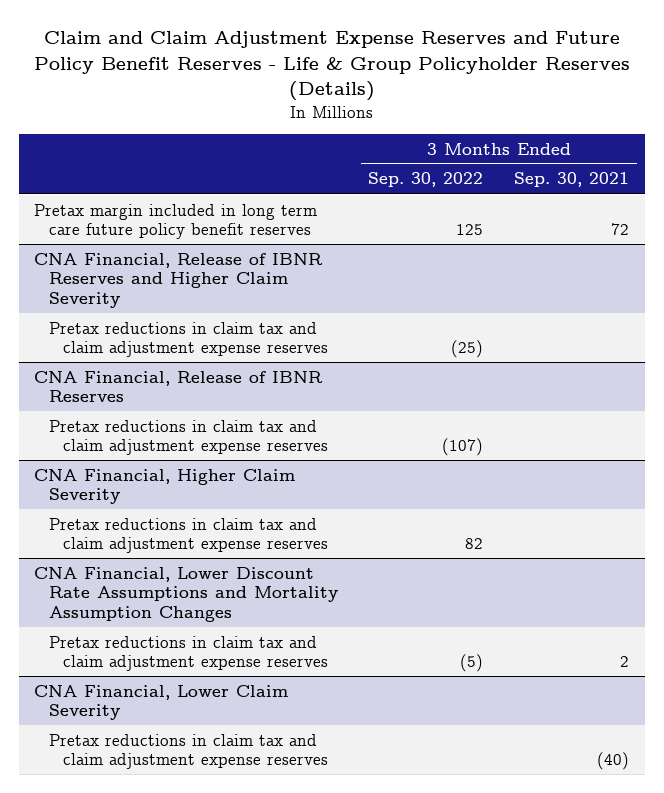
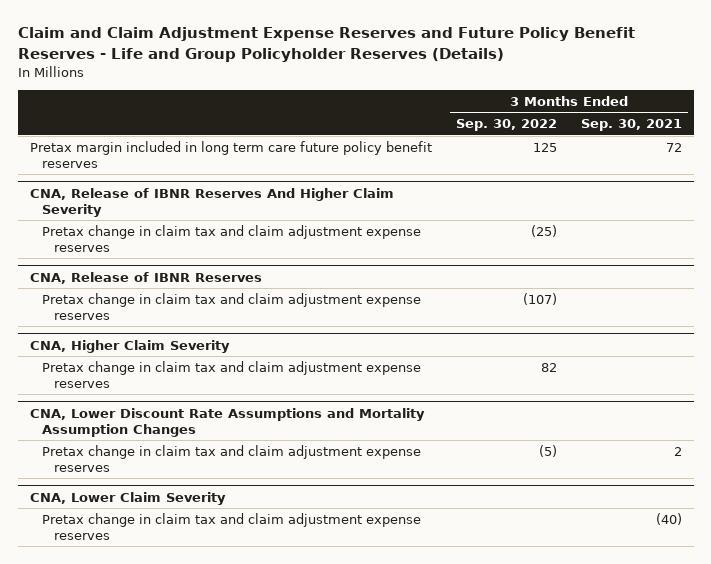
[33,31,630,102] Claim and Claim Adjustment Expense Reserves and Future Policy Benefit Reserves - Life & Group Policyholder Reserves (Details) -> [17,27,635,62] Claim and Claim Adjustment Expense Reserves and Future Policy Benefit Reserves - Life and Group Policyholder Reserves (Details)
[34,252,324,308] CNA Financial, Release of IBNR Reserves and Higher Claim Severity -> [29,187,394,217] CNA, Release of IBNR Reserves And Higher Claim Severity
[48,321,328,358] Pretax reductions in claim tax and claim adjustment expense reserves -> [41,224,421,252] Pretax change in claim tax and claim adjustment expense reserves
[34,370,324,403] CNA Financial, Release of IBNR Reserves -> [29,271,262,284] CNA, Release of IBNR Reserves
[48,419,328,456] Pretax reductions in claim tax and claim adjustment expense reserves -> [41,292,421,320] Pretax change in claim tax and claim adjustment expense reserves
[34,468,296,505] CNA Financial, Higher Claim Severity -> [29,339,230,353] CNA, Higher Claim Severity
[48,517,328,554] Pretax reductions in claim tax and claim adjustment expense reserves -> [41,360,421,388] Pretax change in claim tax and claim adjustment expense reserves
[34,566,338,622] CNA Financial, Lower Discount Rate Assumptions and Mortality Assumption Changes -> [29,407,425,437] CNA, Lower Discount Rate Assumptions and Mortality Assumption Changes
[48,635,328,672] Pretax reductions in claim tax and claim adjustment expense reserves -> [41,444,421,472] Pretax change in claim tax and claim adjustment expense reserves
[34,684,289,721] CNA Financial, Lower Claim Severity -> [29,491,226,505] CNA, Lower Claim Severity
[48,733,328,770] Pretax reductions in claim tax and claim adjustment expense reserves -> [41,512,421,540] Pretax change in claim tax and claim adjustment expense reserves

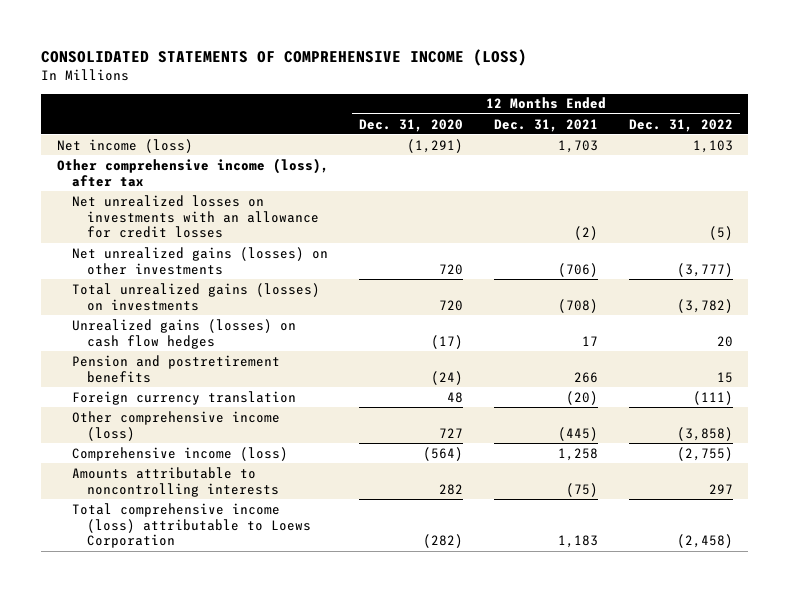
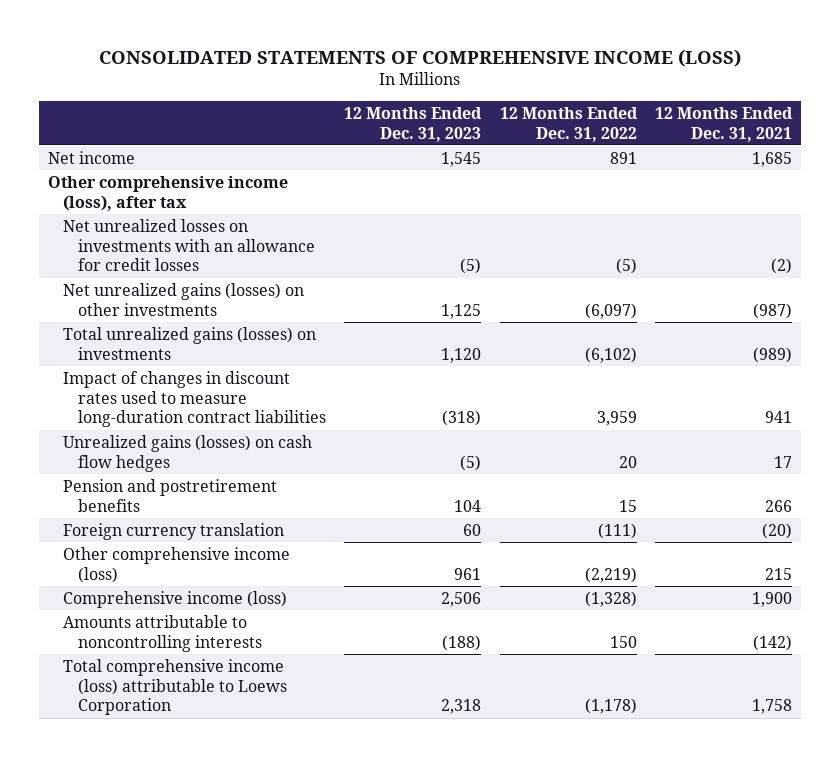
[359,118,464,132] Dec. 31, 2020 -> none
none -> [344,106,483,142] 12 Months Ended Dec. 31, 2023
[56,138,193,153] Net income (loss) -> [48,150,136,164] Net income
[557,139,598,153] 1,703 -> [752,151,793,167] 1,685
[692,139,733,153] 1,103 -> [609,151,637,164] 891
[557,262,598,277] (706) -> [753,302,793,319] (987)
[676,262,733,277] (3,777) -> [584,302,637,319] (6,097)
[557,298,598,313] (708) -> [753,346,793,363] (989)
[676,298,733,313] (3,782) -> [584,346,637,363] (6,102)
none -> [62,370,326,428] Impact of changes in discount rates used to measure long-duration contract liabilities
[557,426,598,441] (445) -> [765,567,793,580] 215
[676,426,733,441] (3,858) -> [584,566,637,583] (2,219)
[557,447,598,461] 1,258 -> [752,591,793,607] 1,900
[676,446,733,461] (2,755) -> [584,590,637,607] (1,328)
[565,482,598,497] (75) -> [753,634,793,651] (142)
[708,483,733,494] 297 -> [609,635,637,648] 150
[557,535,598,549] 1,183 -> [752,699,793,715] 1,758
[676,534,733,549] (2,458) -> [584,698,637,715] (1,178)

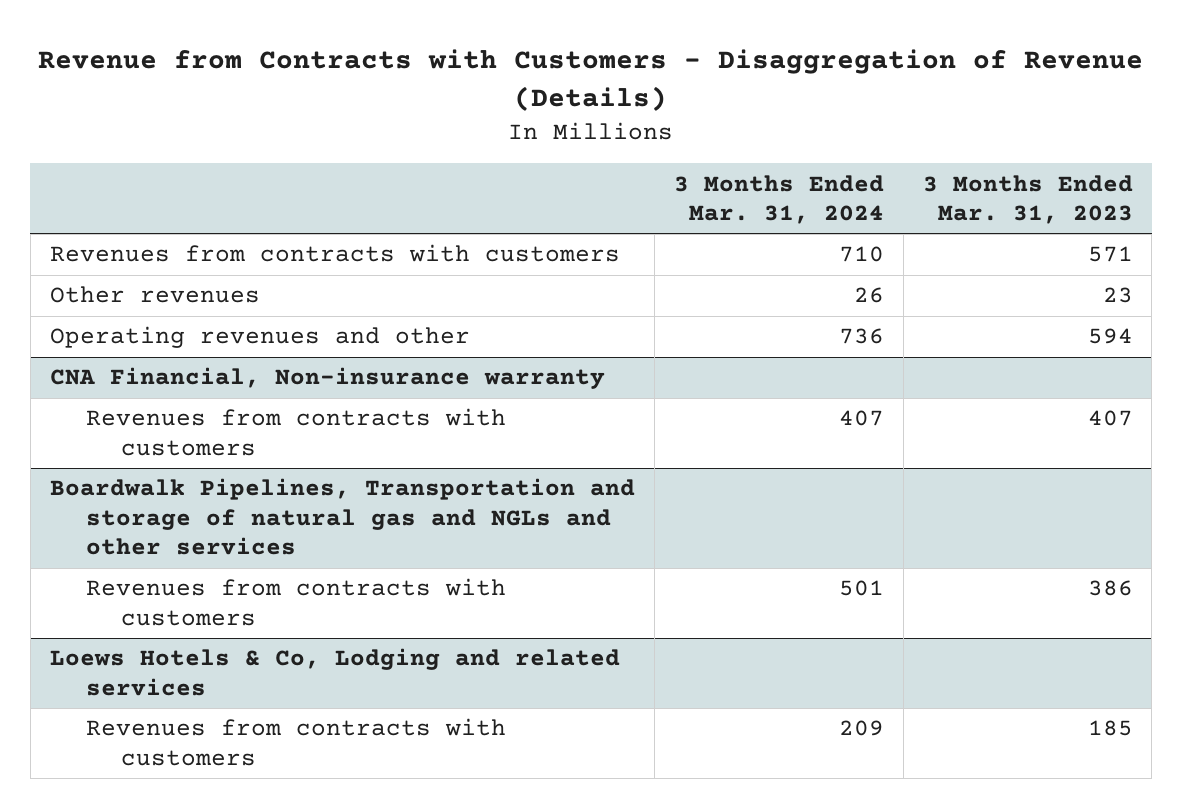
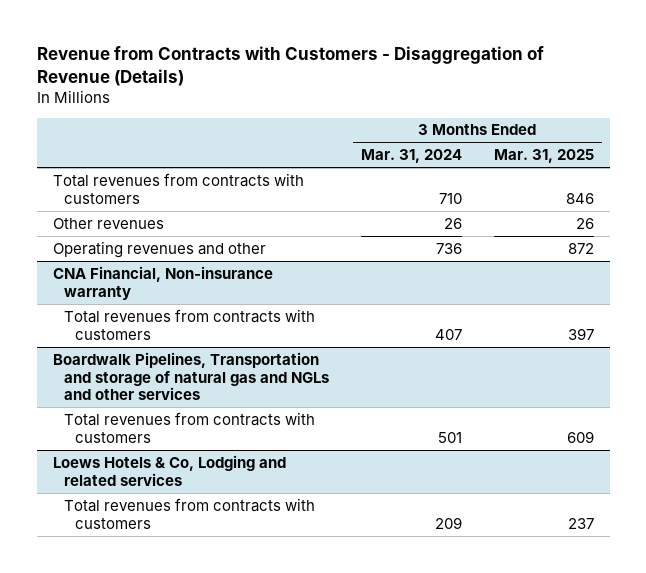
[922,174,1133,225] 3 Months Ended Mar. 31, 2023 -> none
none -> [493,149,594,164] Mar. 31, 2025
[49,244,620,263] Revenues from contracts with customers -> [52,172,304,204] Total revenues from contracts with customers
[85,408,506,456] Revenues from contracts with customers -> [63,308,315,340] Total revenues from contracts with customers
[85,578,506,626] Revenues from contracts with customers -> [63,411,315,443] Total revenues from contracts with customers
[85,718,506,766] Revenues from contracts with customers -> [63,497,315,529] Total revenues from contracts with customers

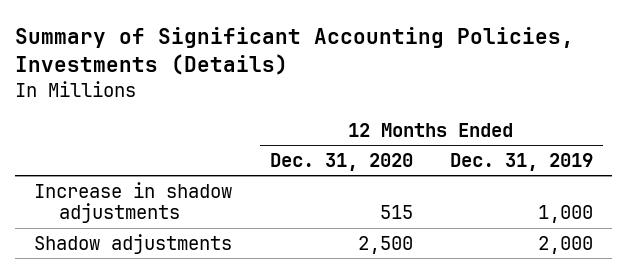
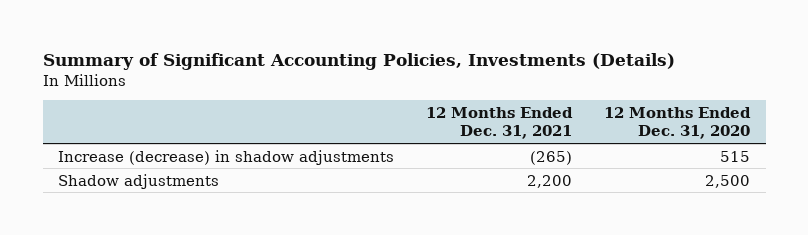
[450,152,594,171] Dec. 31, 2019 -> none
none -> [426,107,574,140] 12 Months Ended Dec. 31, 2021
[33,181,232,224] Increase in shadow adjustments -> [58,149,395,165] Increase (decrease) in shadow adjustments

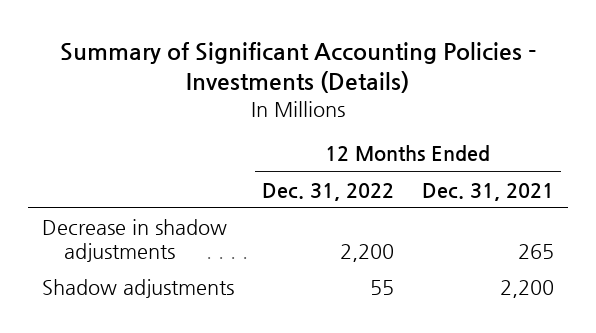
[42,52,675,70] Summary of Significant Accounting Policies, Investments (Details) -> [60,41,537,94] Summary of Significant Accounting Policies - Investments (Details)
[603,107,751,140] 12 Months Ended Dec. 31, 2020 -> none
none -> [262,182,395,201] Dec. 31, 2022
[58,149,395,165] Increase (decrease) in shadow adjustments -> [42,219,228,262] Decrease in shadow adjustments
[530,150,573,165] (265) -> [518,243,555,259] 265

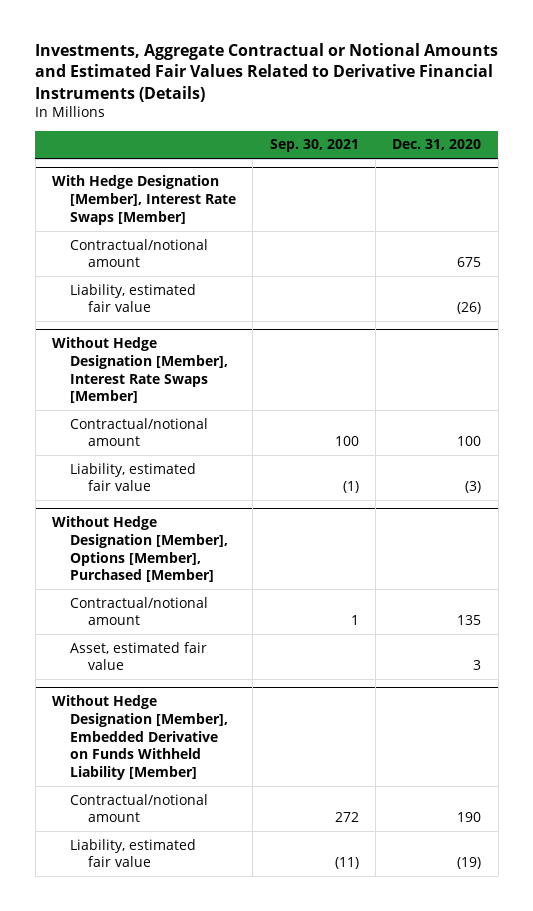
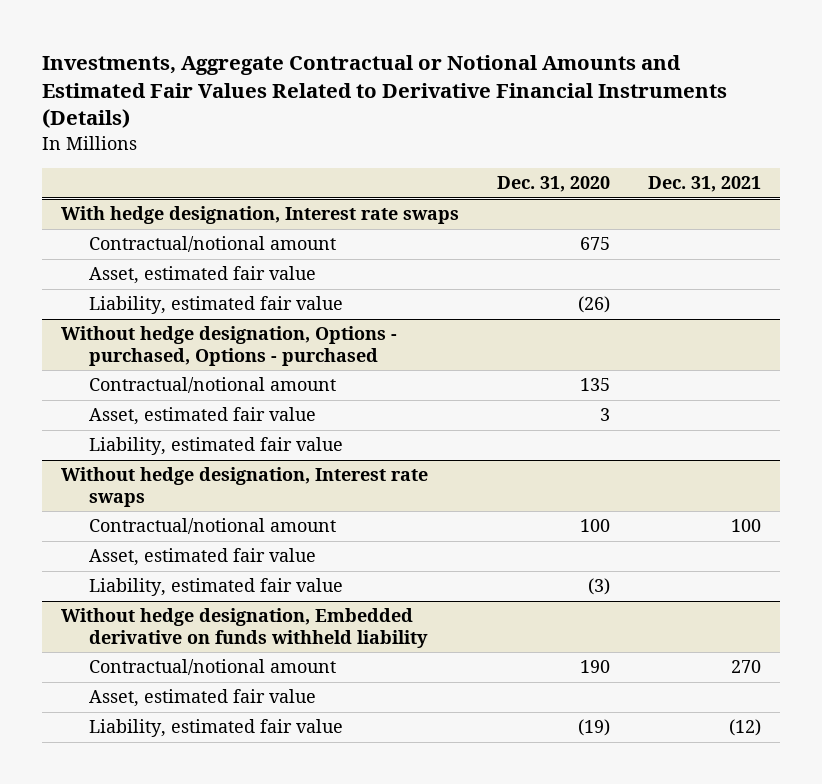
[269,139,359,153] Sep. 30, 2021 -> none
none -> [647,176,761,193] Dec. 31, 2021
[51,175,237,225] With Hedge Designation [Member], Interest Rate Swaps [Member] -> [60,206,459,225] With hedge designation, Interest rate swaps
none -> [88,266,316,285] Asset, estimated fair value
[51,337,229,404] Without Hedge Designation [Member], Interest Rate Swaps [Member] -> none
[70,417,209,447] Contractual/notional amount -> none
[70,462,197,492] Liability, estimated fair value -> none
[51,516,229,583] Without Hedge Designation [Member], Options [Member], Purchased [Member] -> [60,326,397,366] Without hedge designation, Options - purchased, Options - purchased
none -> [88,437,343,456] Liability, estimated fair value
none -> [60,467,428,507] Without hedge designation, Interest rate swaps
none -> [88,518,336,535] Contractual/notional amount
none -> [88,548,316,567] Asset, estimated fair value
none -> [88,578,343,597] Liability, estimated fair value
[51,695,229,781] Without Hedge Designation [Member], Embedded Derivative on Funds Withheld Liability [Member] -> [60,608,428,648] Without hedge designation, Embedded derivative on funds withheld liability
none -> [88,689,316,708] Asset, estimated fair value

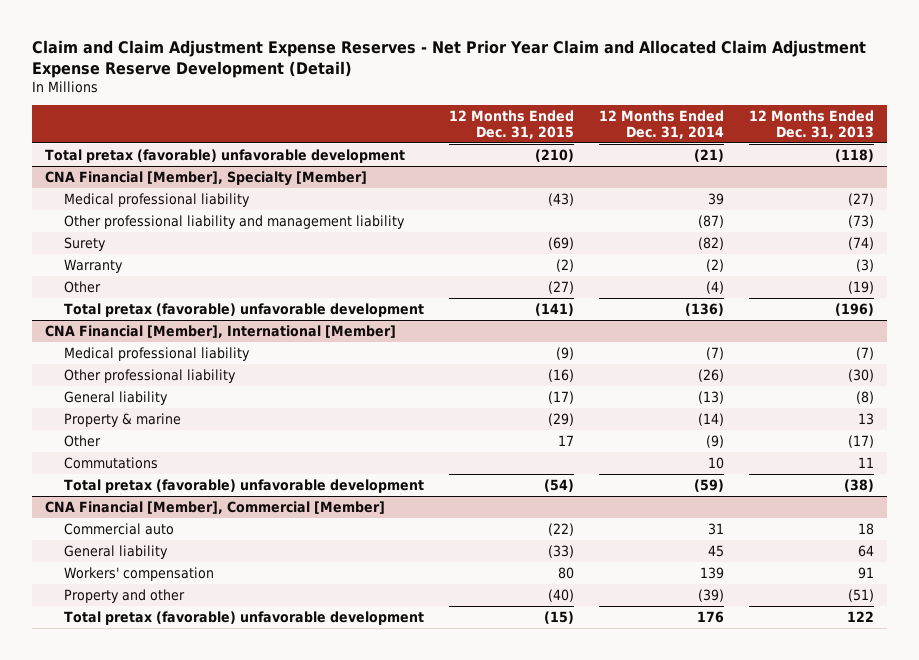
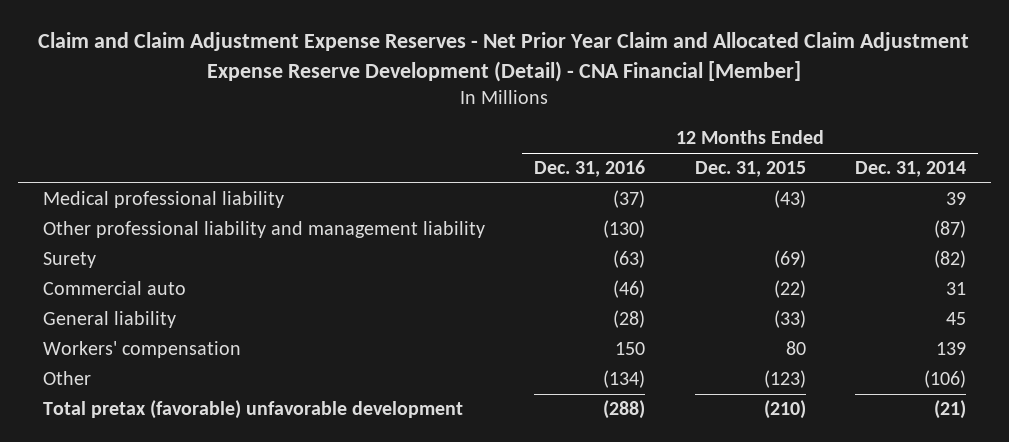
[32,39,867,78] Claim and Claim Adjustment Expense Reserves - Net Prior Year Claim and Allocated Claim Adjustment Expense Reserve Development (Detail) -> [38,32,970,83] Claim and Claim Adjustment Expense Reserves - Net Prior Year Claim and Allocated Claim Adjustment Expense Reserve Development (Detail) - CNA Financial [Member]
[749,109,875,139] 12 Months Ended Dec. 31, 2013 -> none
none -> [534,160,646,178] Dec. 31, 2016
[44,170,367,186] CNA Financial [Member], Specialty [Member] -> none
[64,258,124,273] Warranty -> none
[64,280,102,293] Other -> none
[64,302,425,317] Total pretax (favorable) unfavorable development -> none
[44,324,396,338] CNA Financial [Member], International [Member] -> none
[64,346,251,361] Medical professional liability -> none
[64,368,237,383] Other professional liability -> none
[64,390,169,405] General liability -> none
[64,412,182,427] Property & marine -> none
[64,434,102,447] Other -> none
[64,456,159,469] Commutations -> none
[64,478,425,493] Total pretax (favorable) unfavorable development -> none
[44,500,385,514] CNA Financial [Member], Commercial [Member] -> none
[64,588,186,603] Property and other -> none
[64,610,425,625] Total pretax (favorable) unfavorable development -> none
none -> [42,371,91,386] Other
[44,148,405,163] Total pretax (favorable) unfavorable development -> [42,400,463,420] Total pretax (favorable) unfavorable development

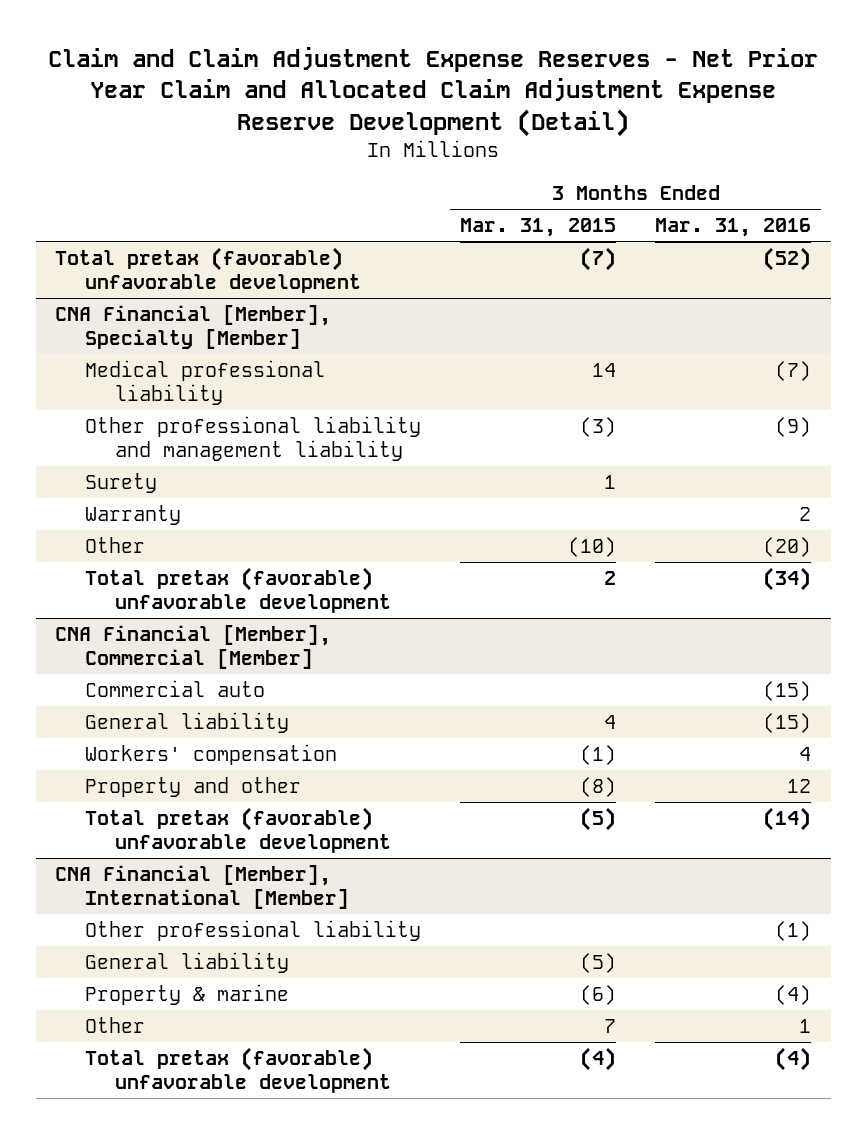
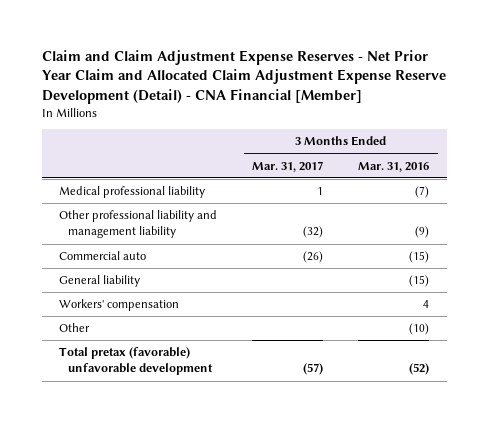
[48,46,819,137] Claim and Claim Adjustment Expense Reserves - Net Prior Year Claim and Allocated Claim Adjustment Expense Reserve Development (Detail) -> [41,50,446,104] Claim and Claim Adjustment Expense Reserves - Net Prior Year Claim and Allocated Claim Adjustment Expense Reserve Development (Detail) - CNA Financial [Member]
[460,218,617,238] Mar. 31, 2015 -> none
none -> [252,160,324,172] Mar. 31, 2017
[55,305,332,350] CNA Financial [Member], Specialty [Member] -> none
[85,473,158,494] Surety -> none
[85,505,182,526] Warranty -> none
[85,537,146,554] Other -> none
[85,567,392,614] Total pretax (favorable) unfavorable development -> none
[55,625,332,670] CNA Financial [Member], Commercial [Member] -> none
[85,777,302,798] Property and other -> none
[85,807,392,854] Total pretax (favorable) unfavorable development -> none
[55,865,350,910] CNA Financial [Member], International [Member] -> none
[85,920,422,942] Other professional liability -> none
[85,952,290,974] General liability -> none
[85,984,290,1006] Property & marine -> none
[85,1047,392,1094] Total pretax (favorable) unfavorable development -> none
[799,1019,812,1034] 1 -> [409,323,430,336] (10)
[55,247,362,294] Total pretax (favorable) unfavorable development -> [59,347,213,376] Total pretax (favorable) unfavorable development

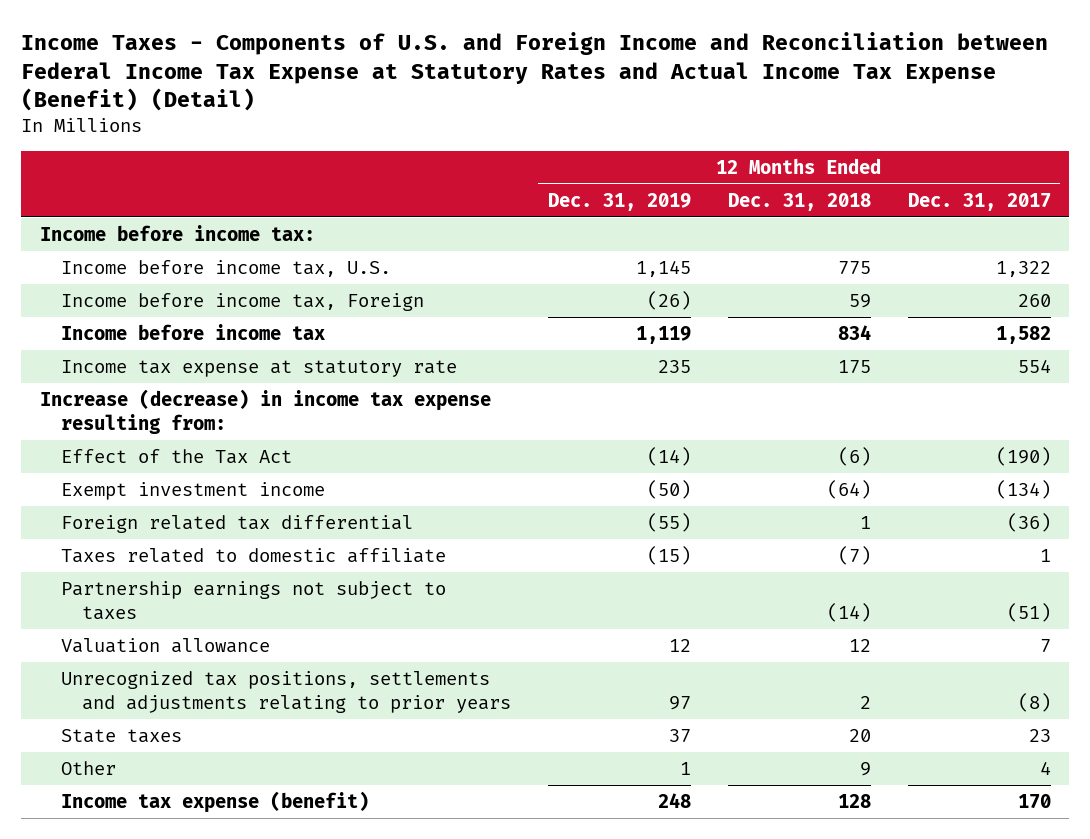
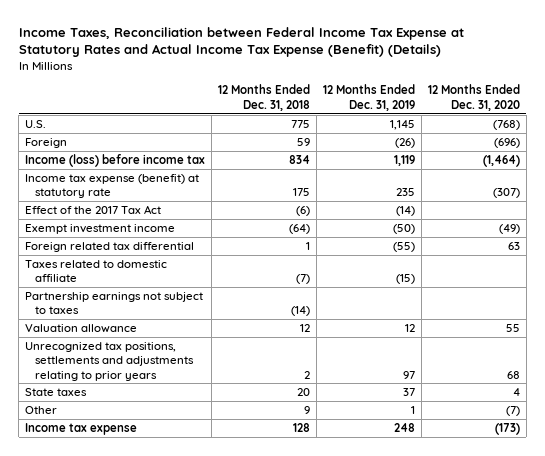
[21,31,1049,112] Income Taxes - Components of U.S. and Foreign Income and Reconciliation between Federal Income Tax Expense at Statutory Rates and Actual Income Tax Expense (Benefit) (Detail) -> [18,26,464,58] Income Taxes, Reconciliation between Federal Income Tax Expense at Statutory Rates and Actual Income Tax Expense (Benefit) (Details)
[907,192,1051,211] Dec. 31, 2017 -> none
none -> [427,84,520,111] 12 Months Ended Dec. 31, 2020
[39,225,315,242] Income before income tax: -> none
[39,389,491,434] Increase (decrease) in income tax expense resulting from: -> none
[60,260,391,278] Income before income tax, U.S. -> [25,120,47,129] U.S.
[60,293,424,312] Income before income tax, Foreign -> [25,138,68,149] Foreign
[60,324,325,341] Income before income tax -> [25,154,206,168] Income (loss) before income tax
[60,360,457,378] Income tax expense at statutory rate -> [25,174,200,199] Income tax expense (benefit) at statutory rate
[60,449,292,465] Effect of the Tax Act -> [25,205,162,215] Effect of the 2017 Tax Act
[60,791,369,814] Income tax expense (benefit) -> [25,423,138,436] Income tax expense

